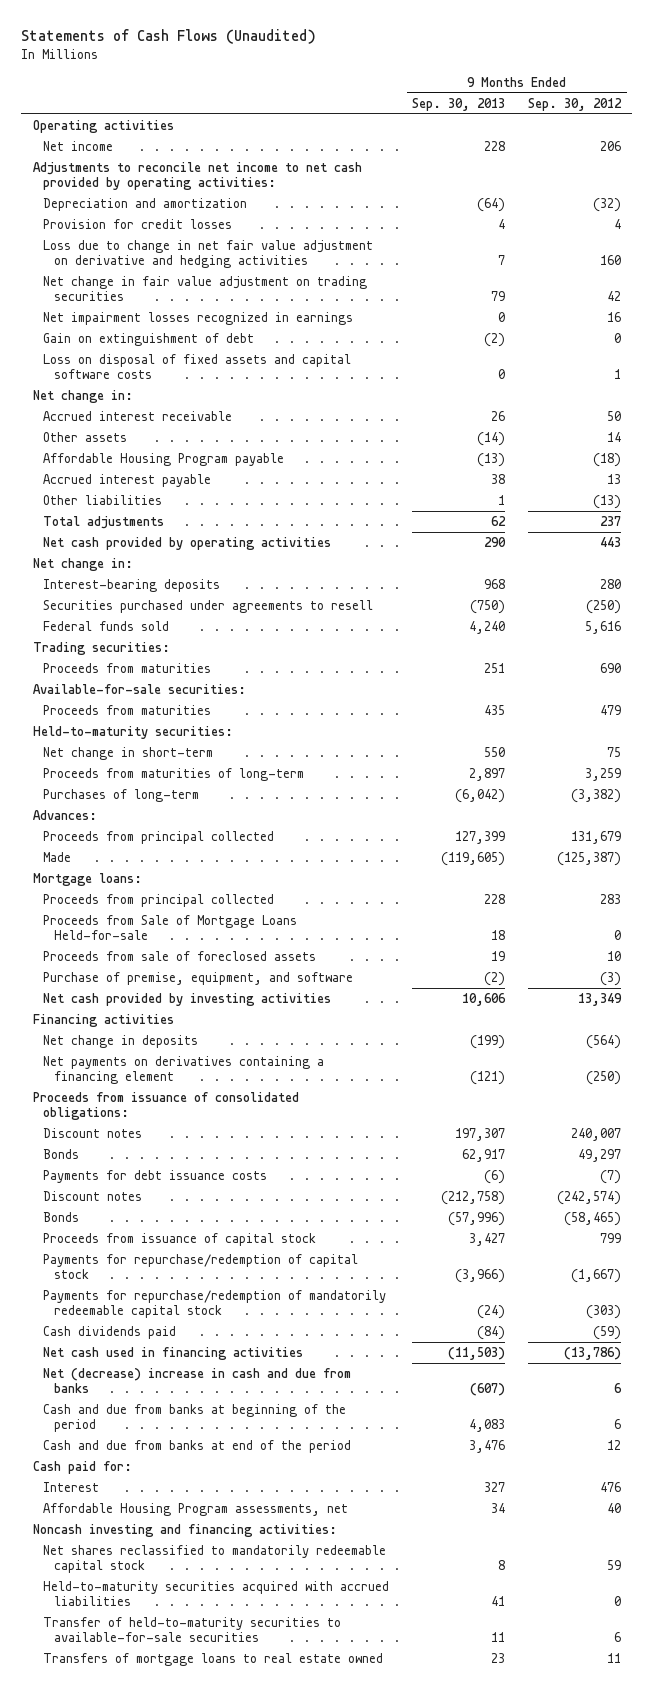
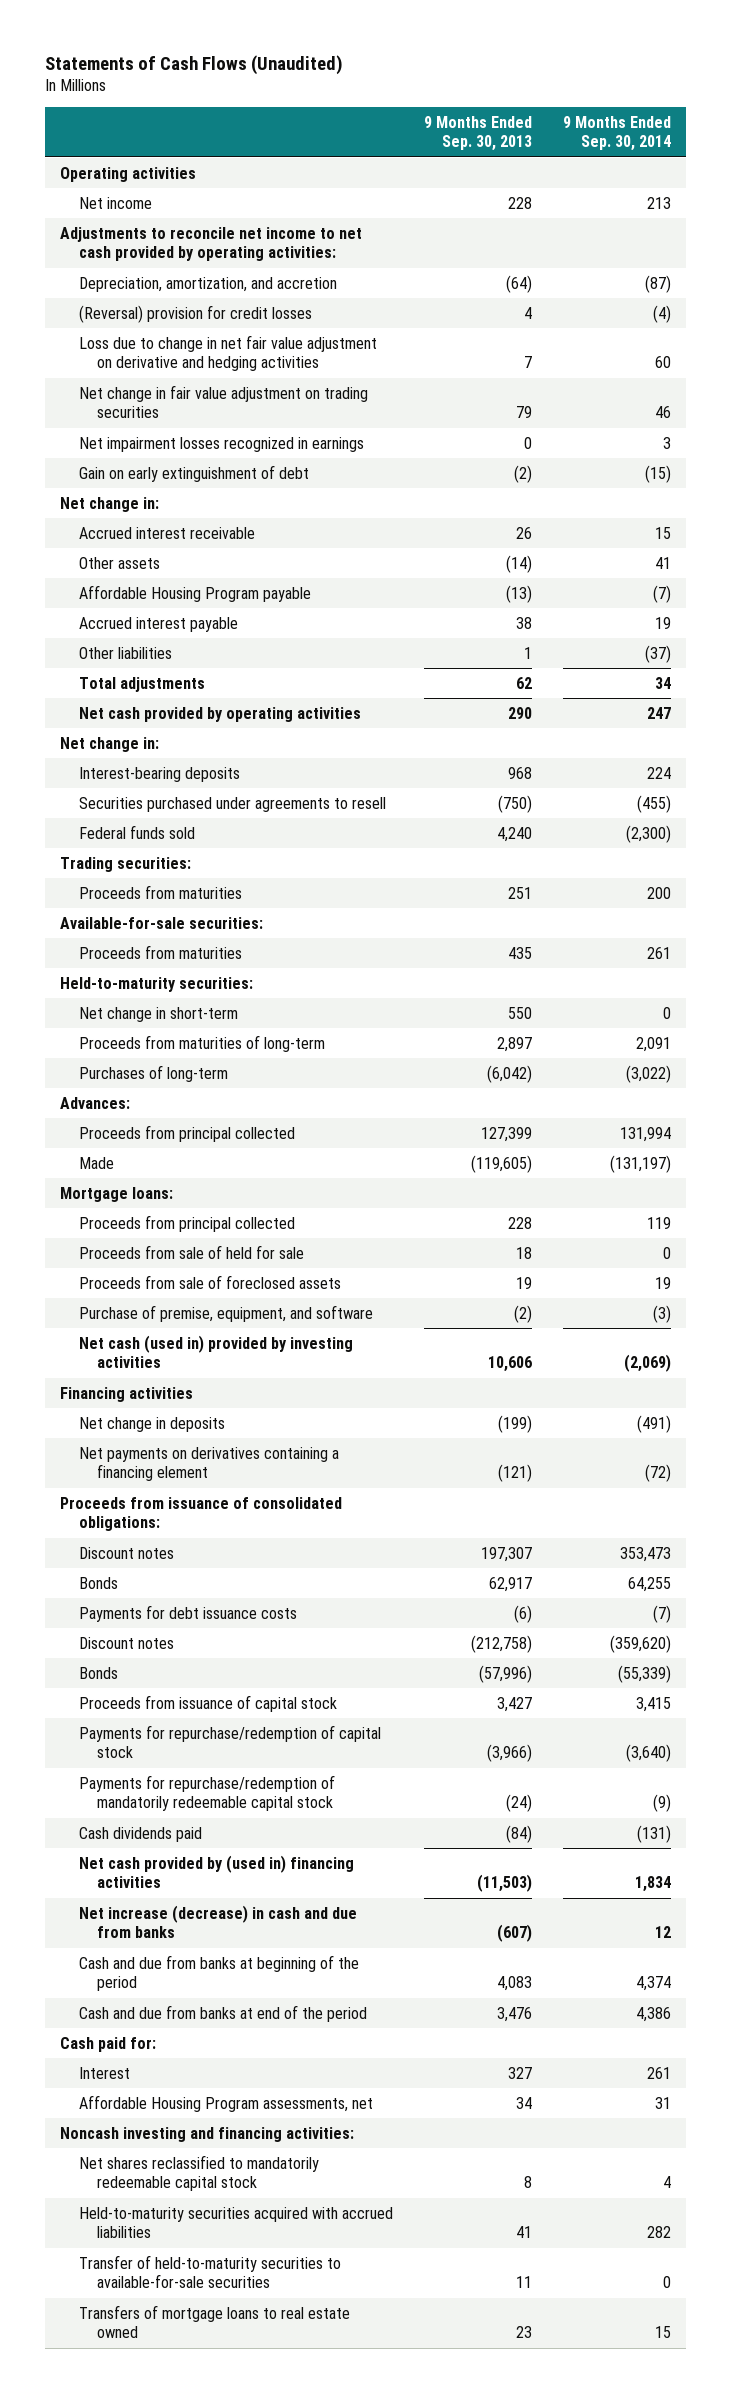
[528,97,623,111] Sep. 30, 2012 -> none
none -> [562,115,671,152] 9 Months Ended Sep. 30, 2014
[43,197,248,211] Depreciation and amortization -> [78,276,337,292] Depreciation, amortization, and accretion
[43,218,233,229] Provision for credit losses -> [78,304,312,323] (Reversal) provision for credit losses
[43,353,352,379] Loss on disposal of fixed assets and capital software costs -> none
[43,332,255,346] Gain on extinguishment of debt -> [78,464,309,482] Gain on early extinguishment of debt
[43,914,298,940] Proceeds from Sale of Mortgage Loans Held-for-sale -> [78,1244,304,1259] Proceeds from sale of held for sale
[43,992,332,1006] Net cash provided by investing activities -> [78,1334,353,1369] Net cash (used in) provided by investing activities
[43,1346,304,1360] Net cash used in financing activities -> [78,1854,354,1889] Net cash provided by (used in) financing activities
[43,1367,352,1393] Net (decrease) increase in cash and due from banks -> [78,1904,357,1939] Net increase (decrease) in cash and due from banks

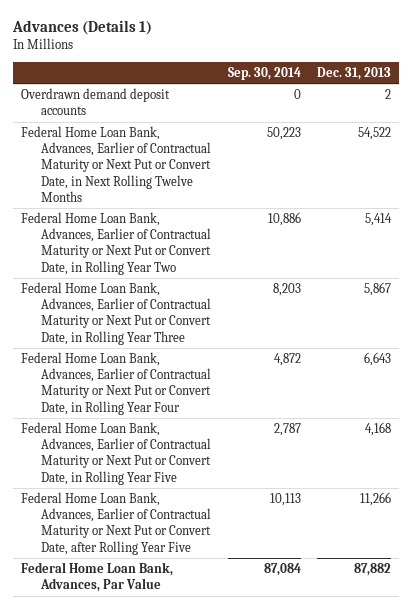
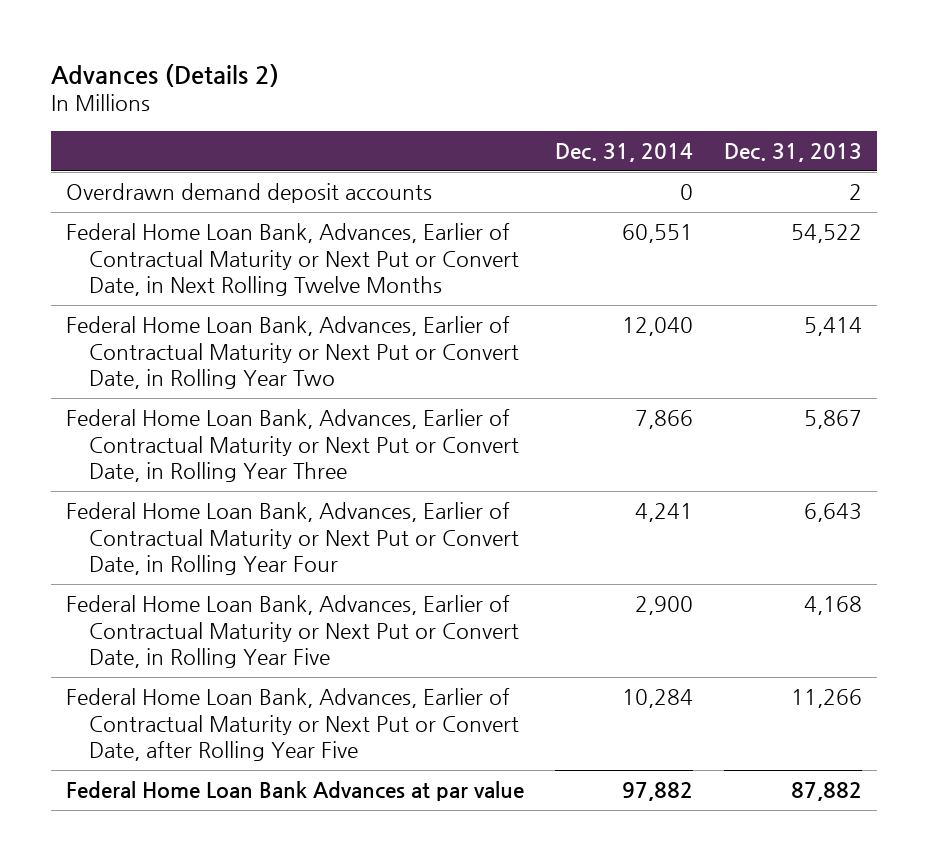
[11,20,152,36] Advances (Details 1) -> [50,63,279,87] Advances (Details 2)
[227,66,301,80] Sep. 30, 2014 -> none
none -> [555,143,694,163] Dec. 31, 2014
[21,562,174,593] Federal Home Loan Bank, Advances, Par Value -> [66,781,525,802] Federal Home Loan Bank Advances at par value

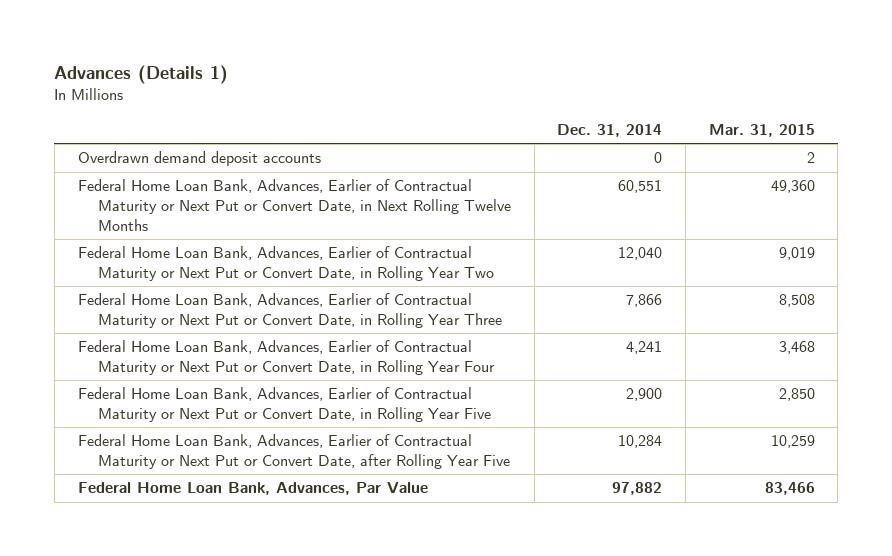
[50,63,279,87] Advances (Details 2) -> [54,64,229,84] Advances (Details 1)
[724,143,863,163] Dec. 31, 2013 -> none
none -> [708,123,815,137] Mar. 31, 2015
[66,781,525,802] Federal Home Loan Bank Advances at par value -> [77,482,428,496] Federal Home Loan Bank, Advances, Par Value

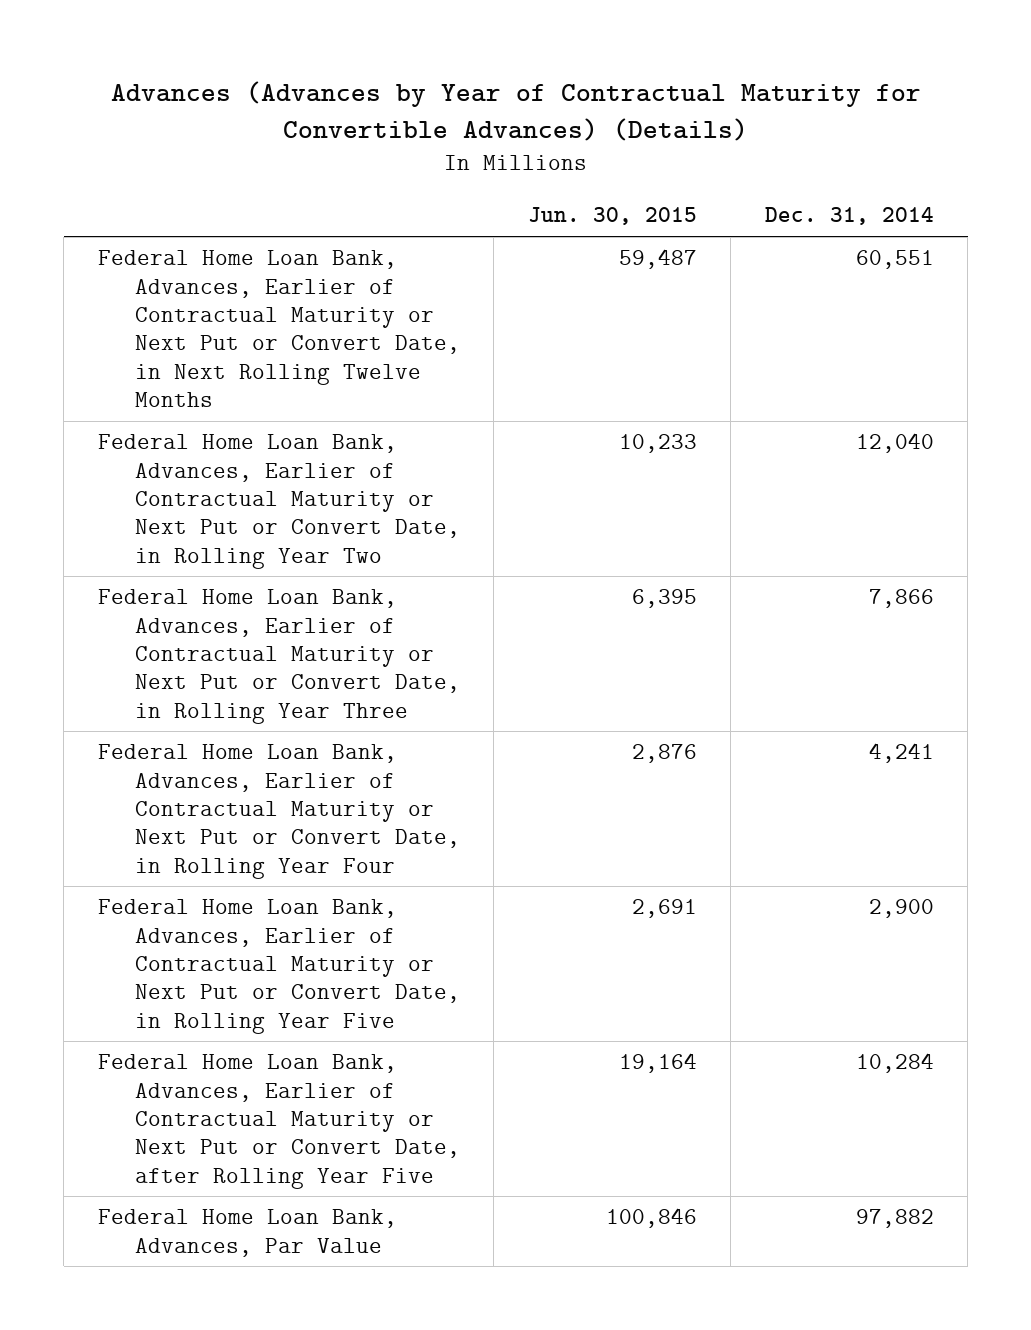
[54,64,229,84] Advances (Details 1) -> [110,80,921,141] Advances (Advances by Year of Contractual Maturity for Convertible Advances) (Details)
[708,123,815,137] Mar. 31, 2015 -> none
none -> [527,207,697,226] Jun. 30, 2015
[77,151,321,167] Overdrawn demand deposit accounts -> none

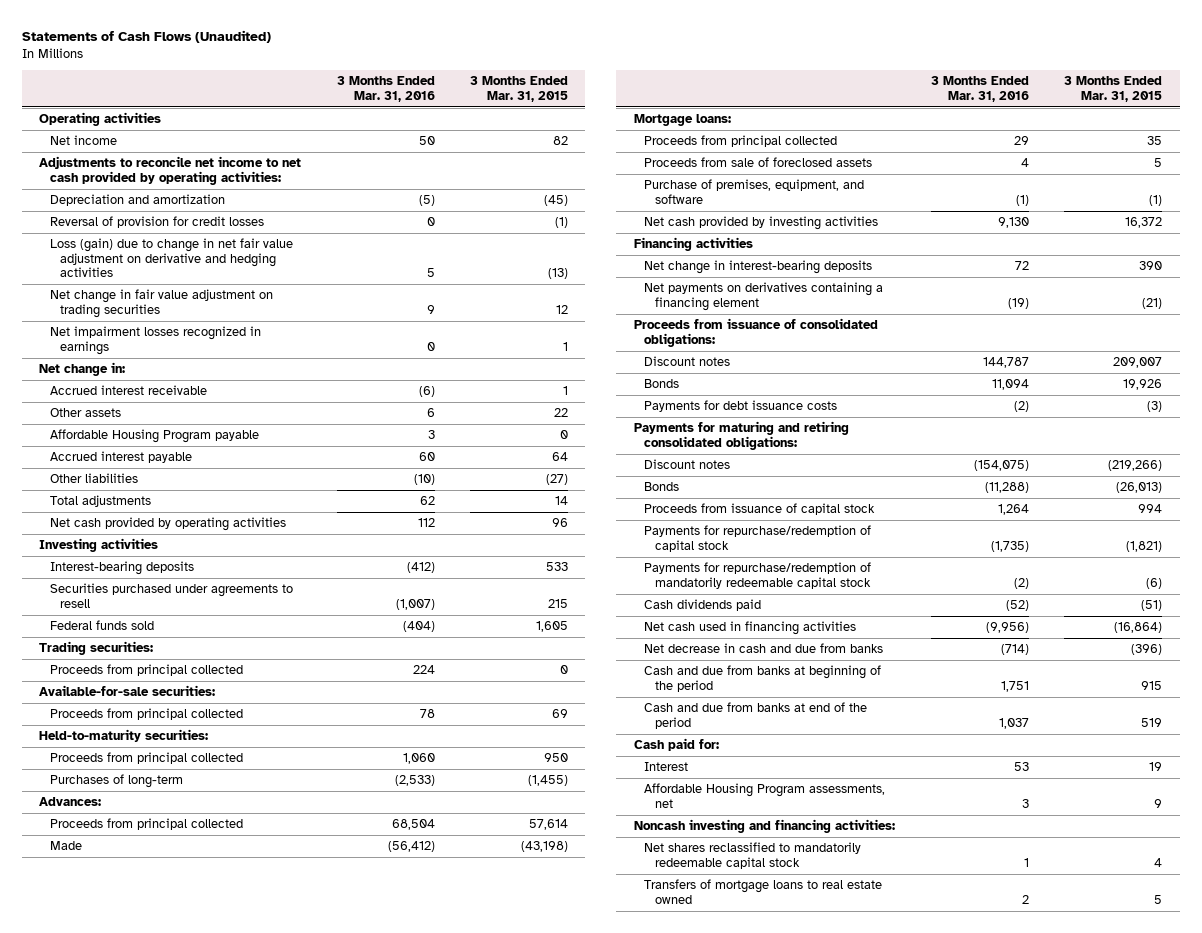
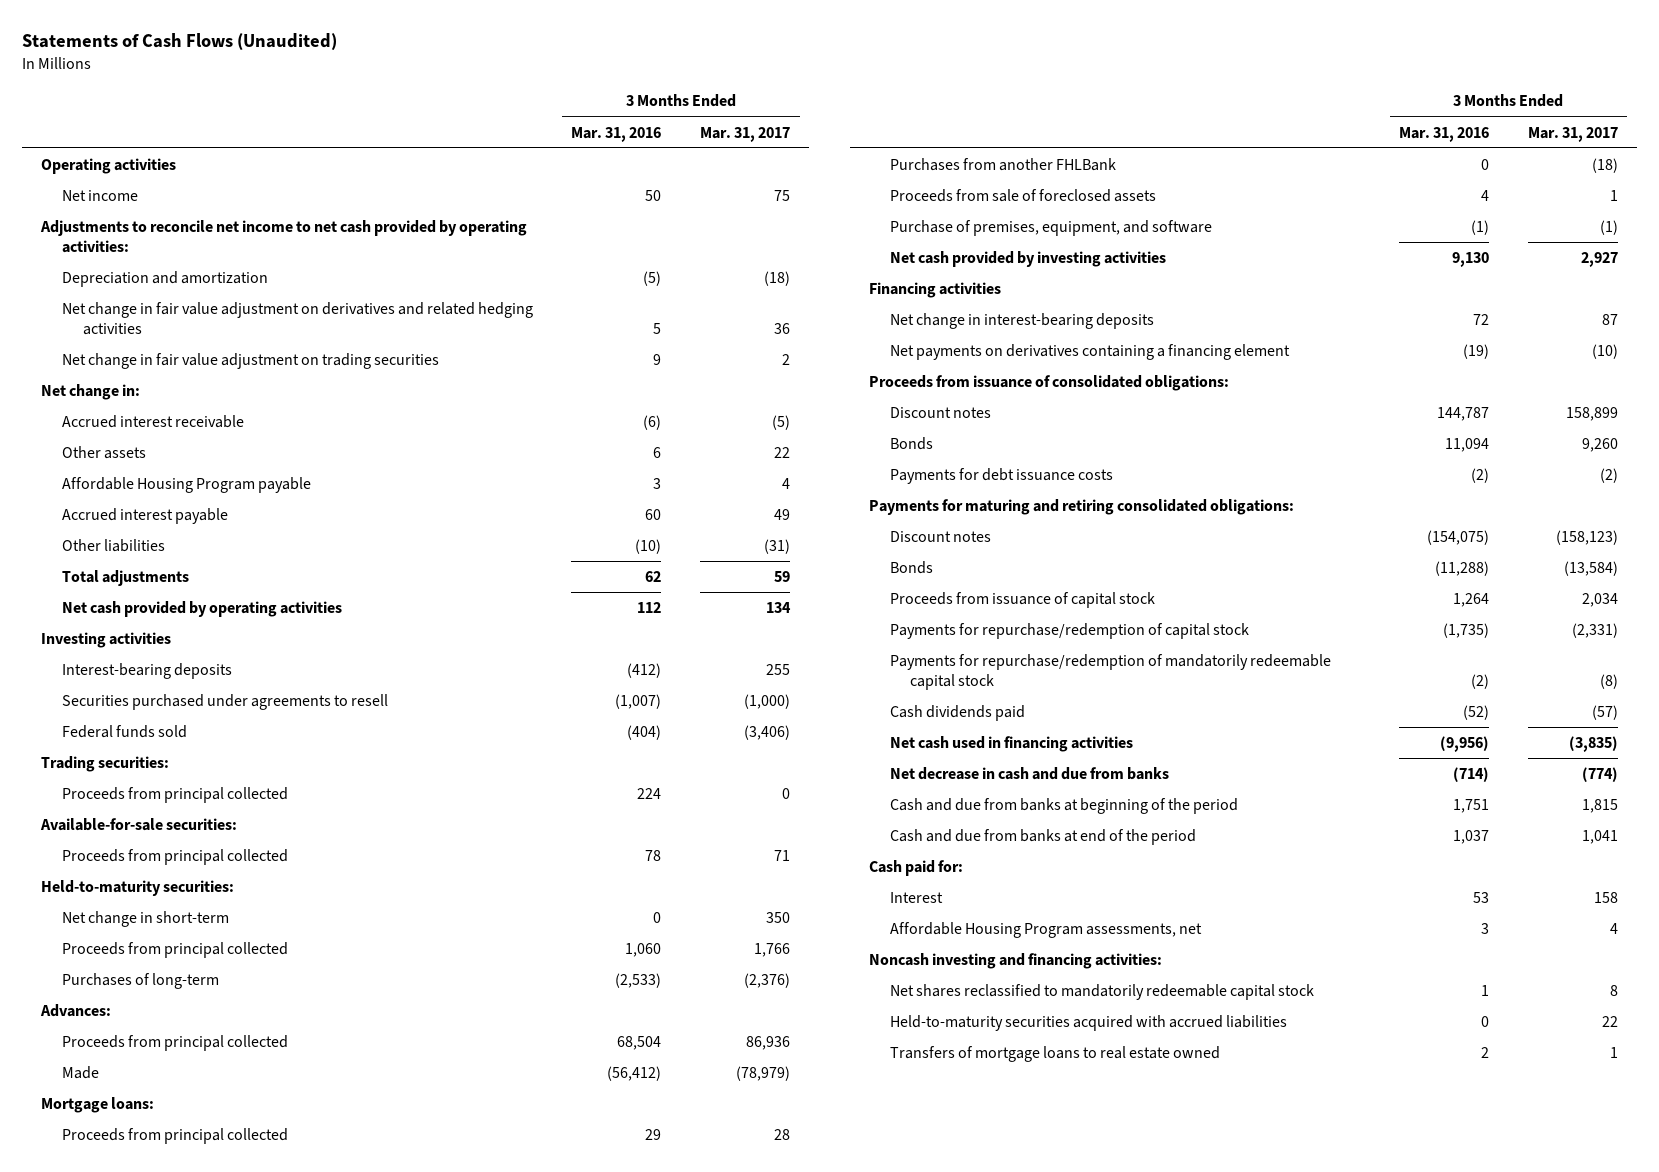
[469,76,568,102] 3 Months Ended Mar. 31, 2015 -> none
none -> [699,126,790,142] Mar. 31, 2017
[49,216,264,229] Reversal of provision for credit losses -> none
[49,238,293,278] Loss (gain) due to change in net fair value adjustment on derivative and hedging activities -> [61,301,533,336] Net change in fair value adjustment on derivatives and related hedging activities
[49,326,261,355] Net impairment losses recognized in earnings -> none
none -> [61,910,229,927] Net change in short-term
none -> [889,157,1116,171] Purchases from another FHLBank
none -> [889,1014,1287,1031] Held-to-maturity securities acquired with accrued liabilities

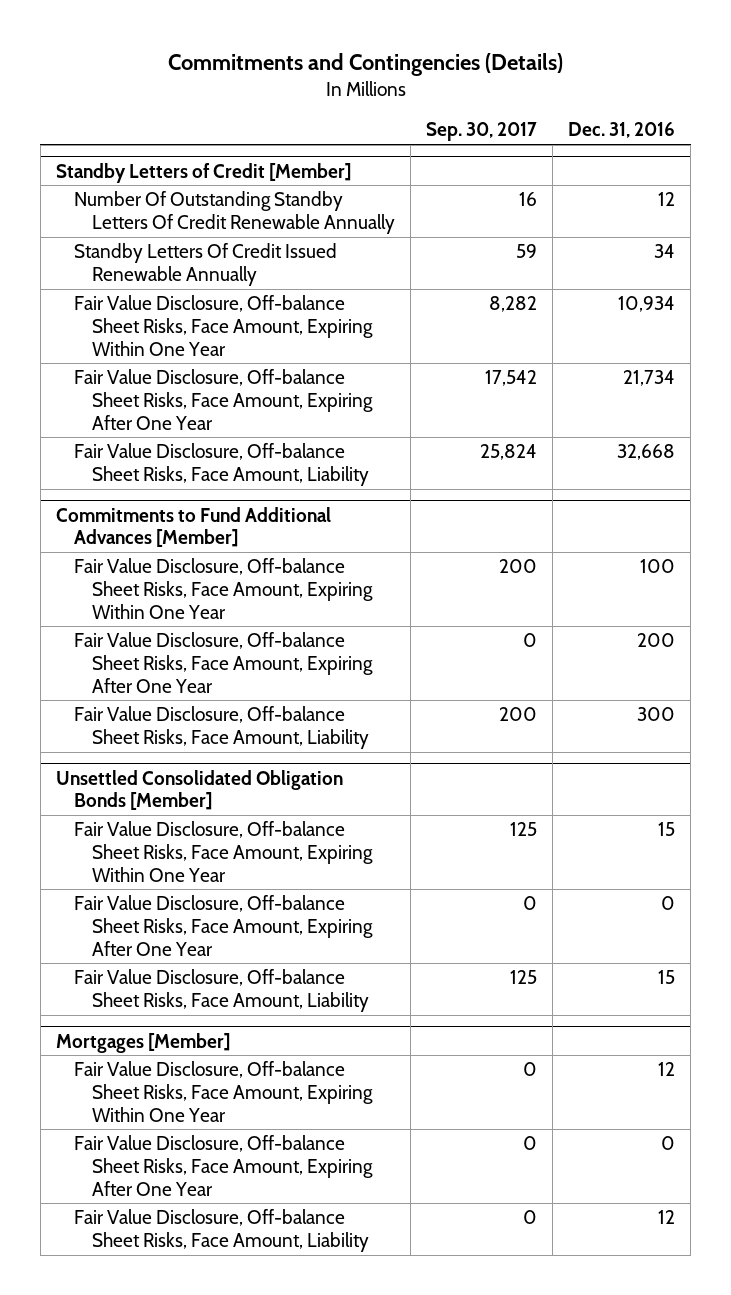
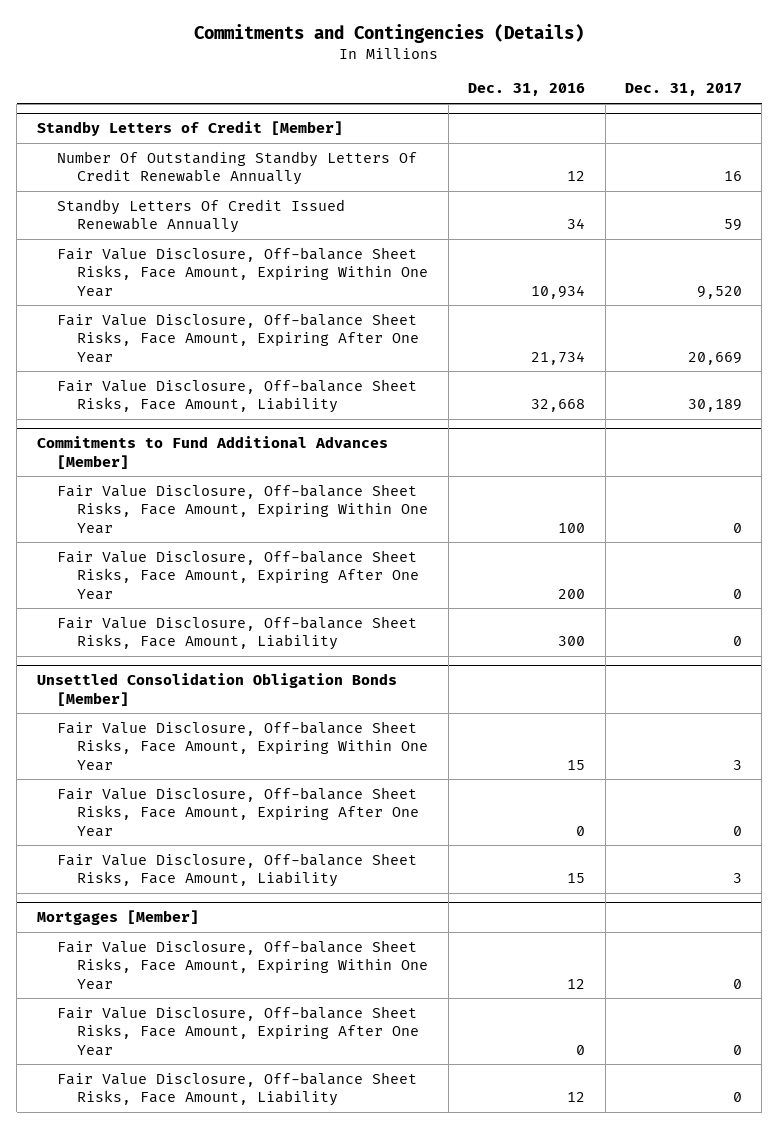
[426,122,538,142] Sep. 30, 2017 -> none
none -> [624,83,742,97] Dec. 31, 2017
[55,769,343,811] Unsettled Consolidated Obligation Bonds [Member] -> [36,673,397,706] Unsettled Consolidation Obligation Bonds [Member]

